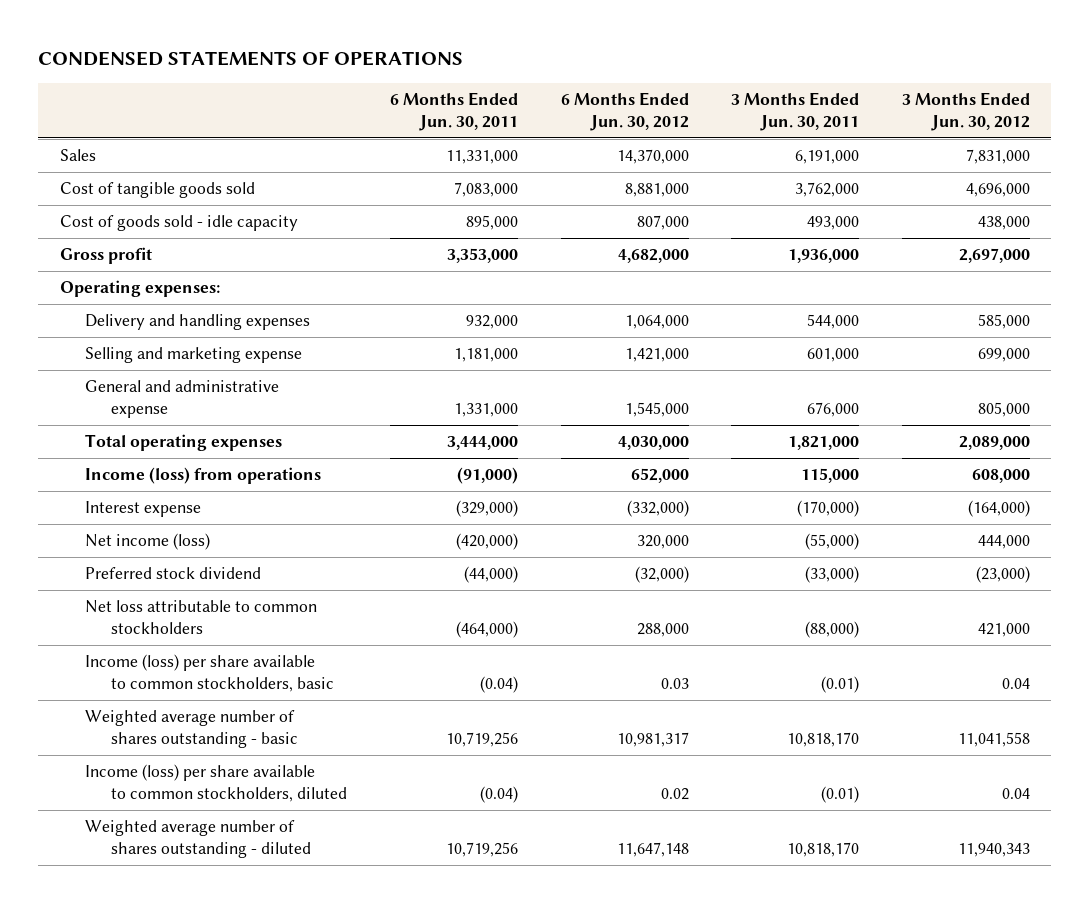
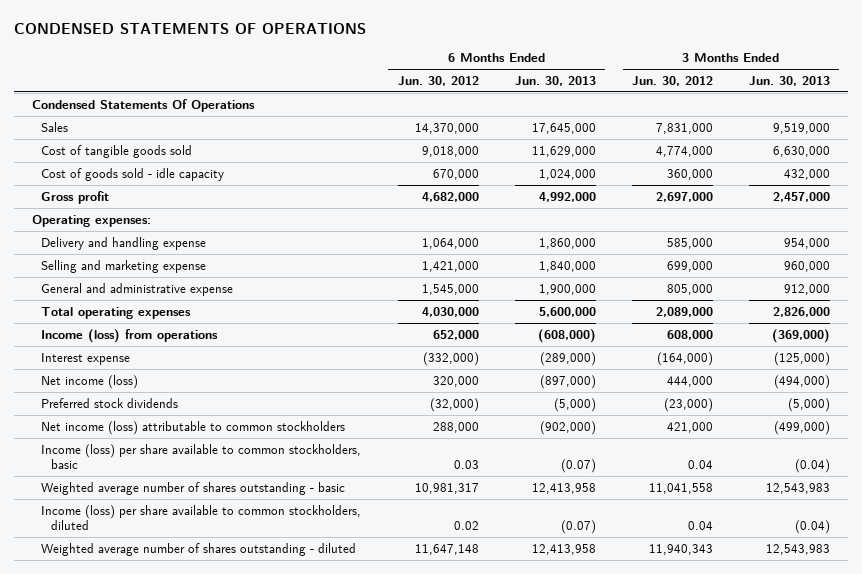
[390,92,519,131] 6 Months Ended Jun. 30, 2011 -> none
[731,92,860,131] 3 Months Ended Jun. 30, 2011 -> none
none -> [514,75,596,86] Jun. 30, 2013
none -> [748,75,830,86] Jun. 30, 2013
none -> [31,98,255,112] Condensed Statements Of Operations
[624,183,689,198] 8,881,000 -> [421,145,479,157] 9,018,000
[966,183,1031,198] 4,696,000 -> [655,145,713,157] 4,774,000
[636,215,689,231] 807,000 -> [432,168,479,180] 670,000
[978,216,1031,231] 438,000 -> [666,168,713,180] 360,000
[85,314,311,331] Delivery and handling expenses -> [41,236,207,250] Delivery and handling expense
[85,567,262,580] Preferred stock dividend -> [41,397,179,408] Preferred stock dividends
[85,600,318,635] Net loss attributable to common stockholders -> [41,420,346,435] Net income (loss) attributable to common stockholders

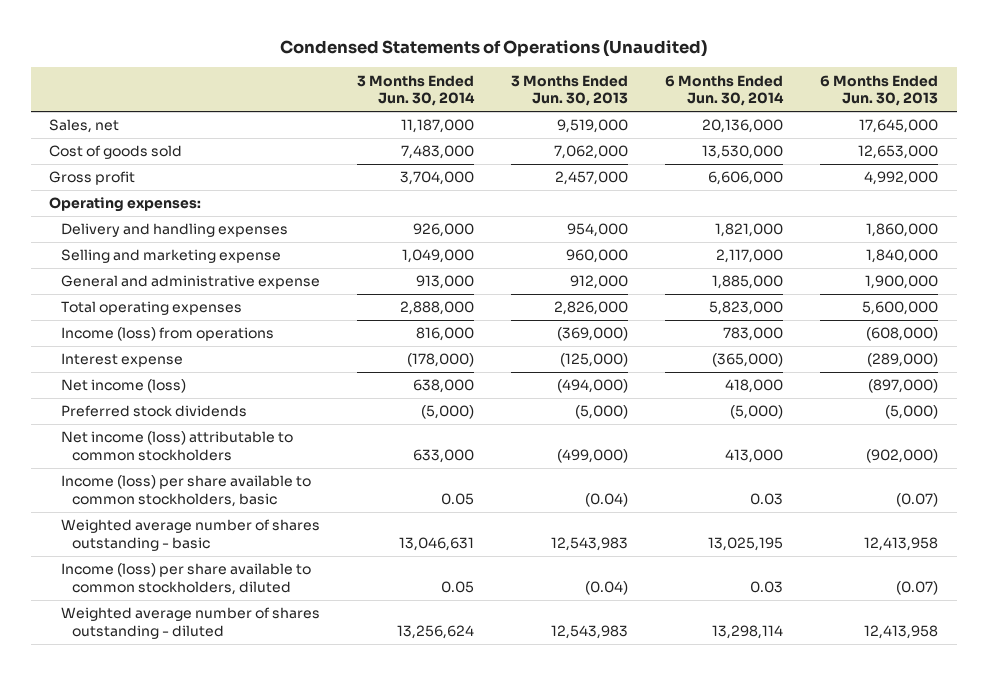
[13,22,366,34] CONDENSED STATEMENTS OF OPERATIONS -> [279,39,707,57] Condensed Statements of Operations (Unaudited)
[397,75,479,86] Jun. 30, 2012 -> none
[631,75,713,86] Jun. 30, 2012 -> none
none -> [356,74,475,107] 3 Months Ended Jun. 30, 2014
none -> [665,74,785,107] 6 Months Ended Jun. 30, 2014
[31,98,255,112] Condensed Statements Of Operations -> none
[41,144,193,158] Cost of tangible goods sold -> none
[41,121,69,132] Sales -> [49,119,120,134] Sales, net
[41,167,225,181] Cost of goods sold - idle capacity -> [49,145,183,160] Cost of goods sold
[538,168,596,180] 1,024,000 -> [858,145,939,160] 12,653,000
[783,168,830,180] 432,000 -> [553,145,628,160] 7,062,000
[41,236,207,250] Delivery and handling expense -> [60,223,288,238] Delivery and handling expenses

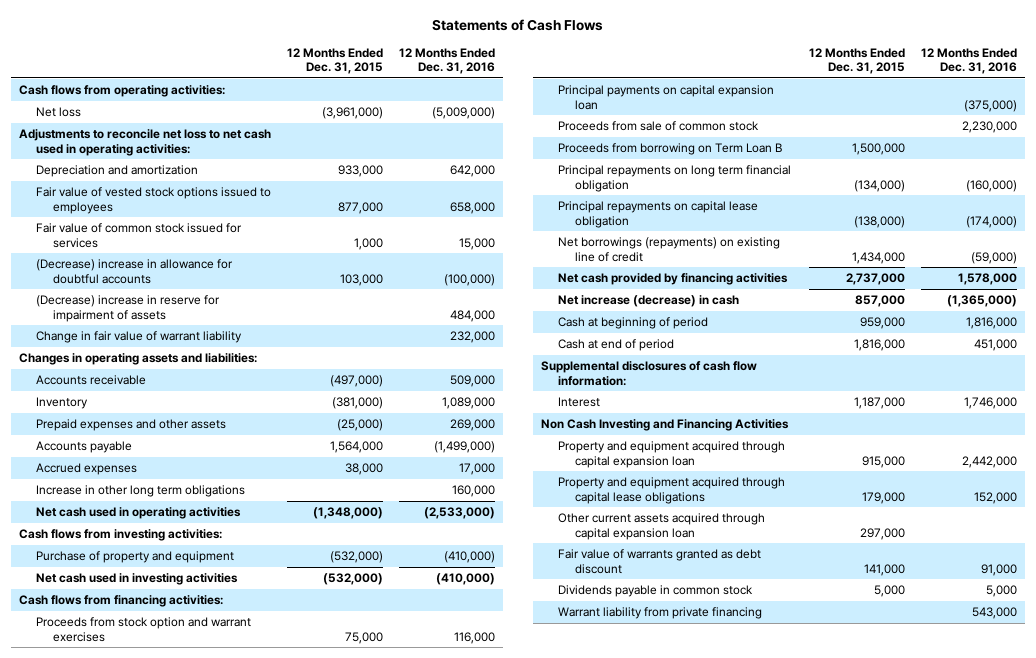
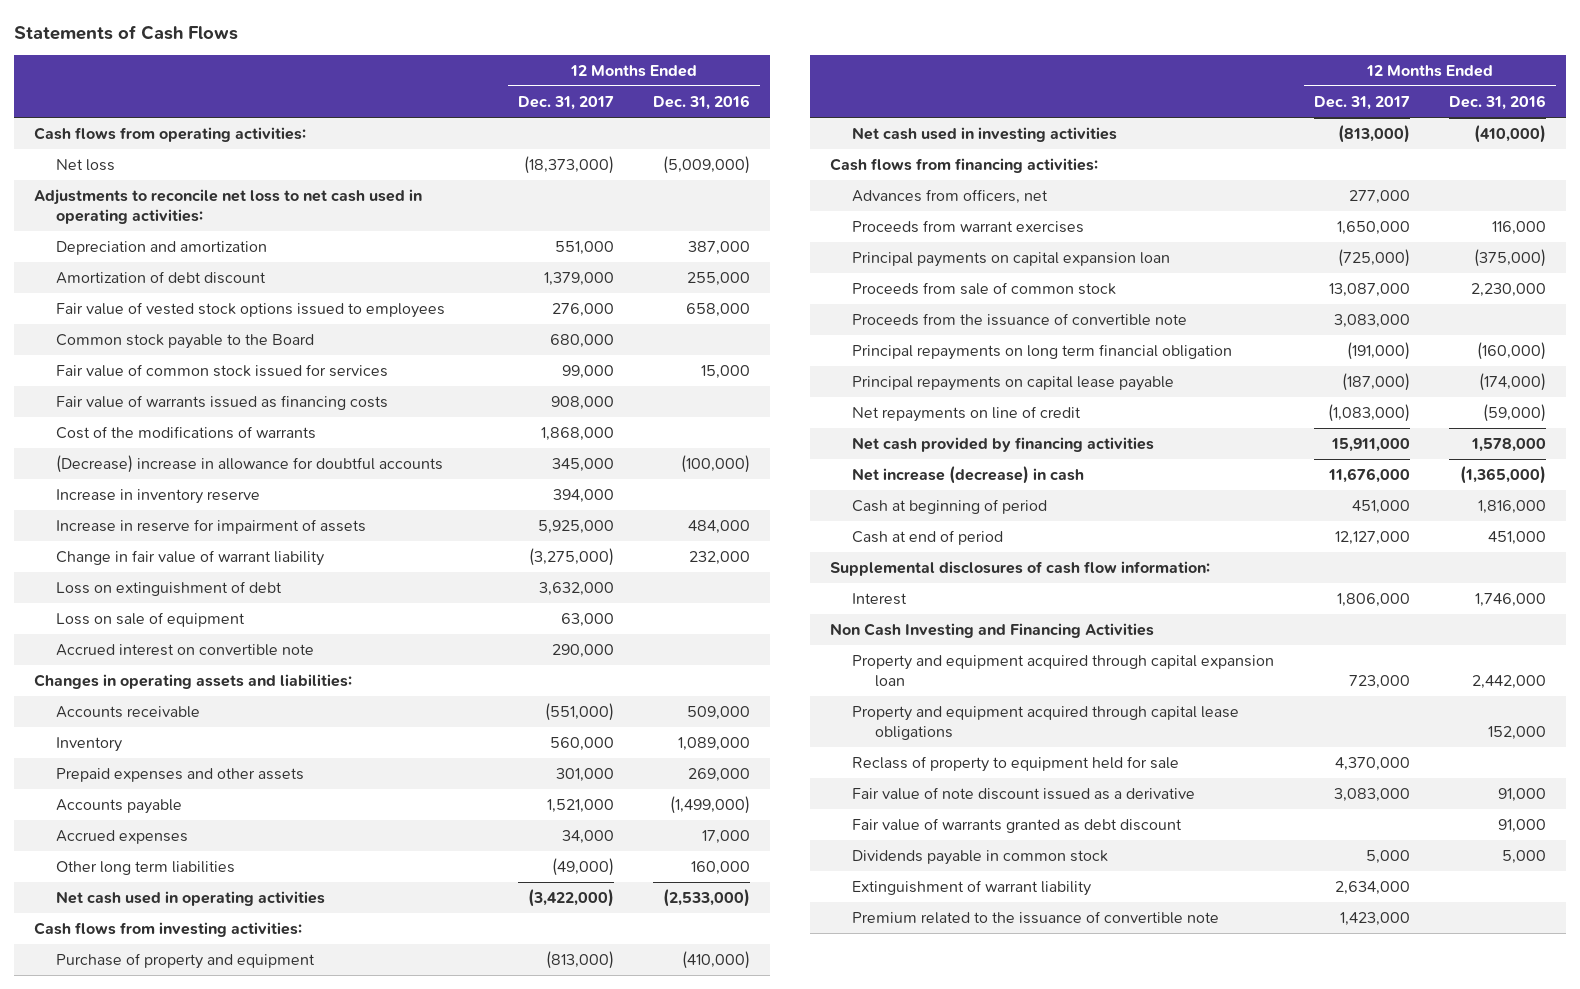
[287,47,384,75] 12 Months Ended Dec. 31, 2015 -> none
none -> [517,95,614,110] Dec. 31, 2017
[449,165,495,178] 642,000 -> [688,241,751,256] 387,000
none -> [56,271,267,285] Amortization of debt discount
none -> [56,334,315,350] Common stock payable to the Board
none -> [56,395,389,411] Fair value of warrants issued as financing costs
none -> [56,426,317,440] Cost of the modifications of warrants
none -> [56,489,261,505] Increase in inventory reserve
[36,295,221,322] (Decrease) increase in reserve for impairment of assets -> [56,519,367,535] Increase in reserve for impairment of assets
none -> [56,581,283,597] Loss on extinguishment of debt
none -> [56,612,246,628] Loss on sale of equipment
none -> [56,644,315,657] Accrued interest on convertible note
[36,485,246,498] Increase in other long term obligations -> [56,861,236,876] Other long term liabilities
none -> [852,189,1049,205] Advances from officers, net
[36,617,252,642] Proceeds from stock option and warrant exercises -> [852,220,1085,234] Proceeds from warrant exercises
[557,143,782,156] Proceeds from borrowing on Term Loan B -> none
none -> [852,313,1188,327] Proceeds from the issuance of convertible note
[557,201,758,228] Principal repayments on capital lease obligation -> [852,376,1175,392] Principal repayments on capital lease payable
[557,237,780,262] Net borrowings (repayments) on existing line of credit -> [852,406,1082,423] Net repayments on line of credit
[557,513,765,540] Other current assets acquired through capital expansion loan -> none
none -> [852,756,1180,773] Reclass of property to equipment held for sale
none -> [852,787,1196,801] Fair value of note discount issued as a derivative
[557,607,762,620] Warrant liability from private financing -> none
none -> [852,880,1092,897] Extinguishment of warrant liability
none -> [852,911,1220,925] Premium related to the issuance of convertible note

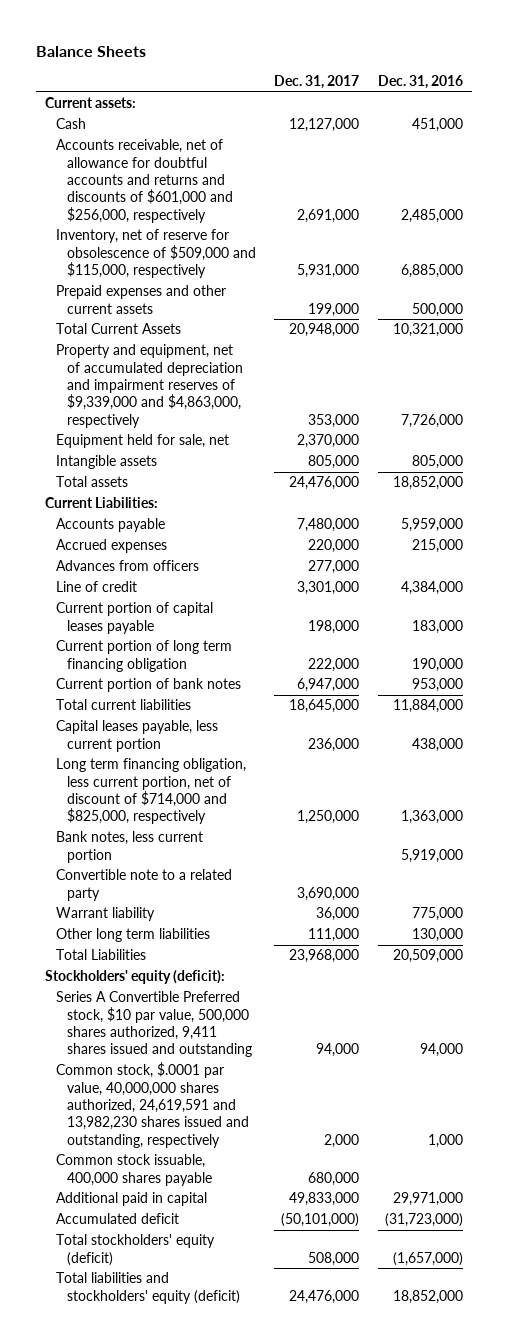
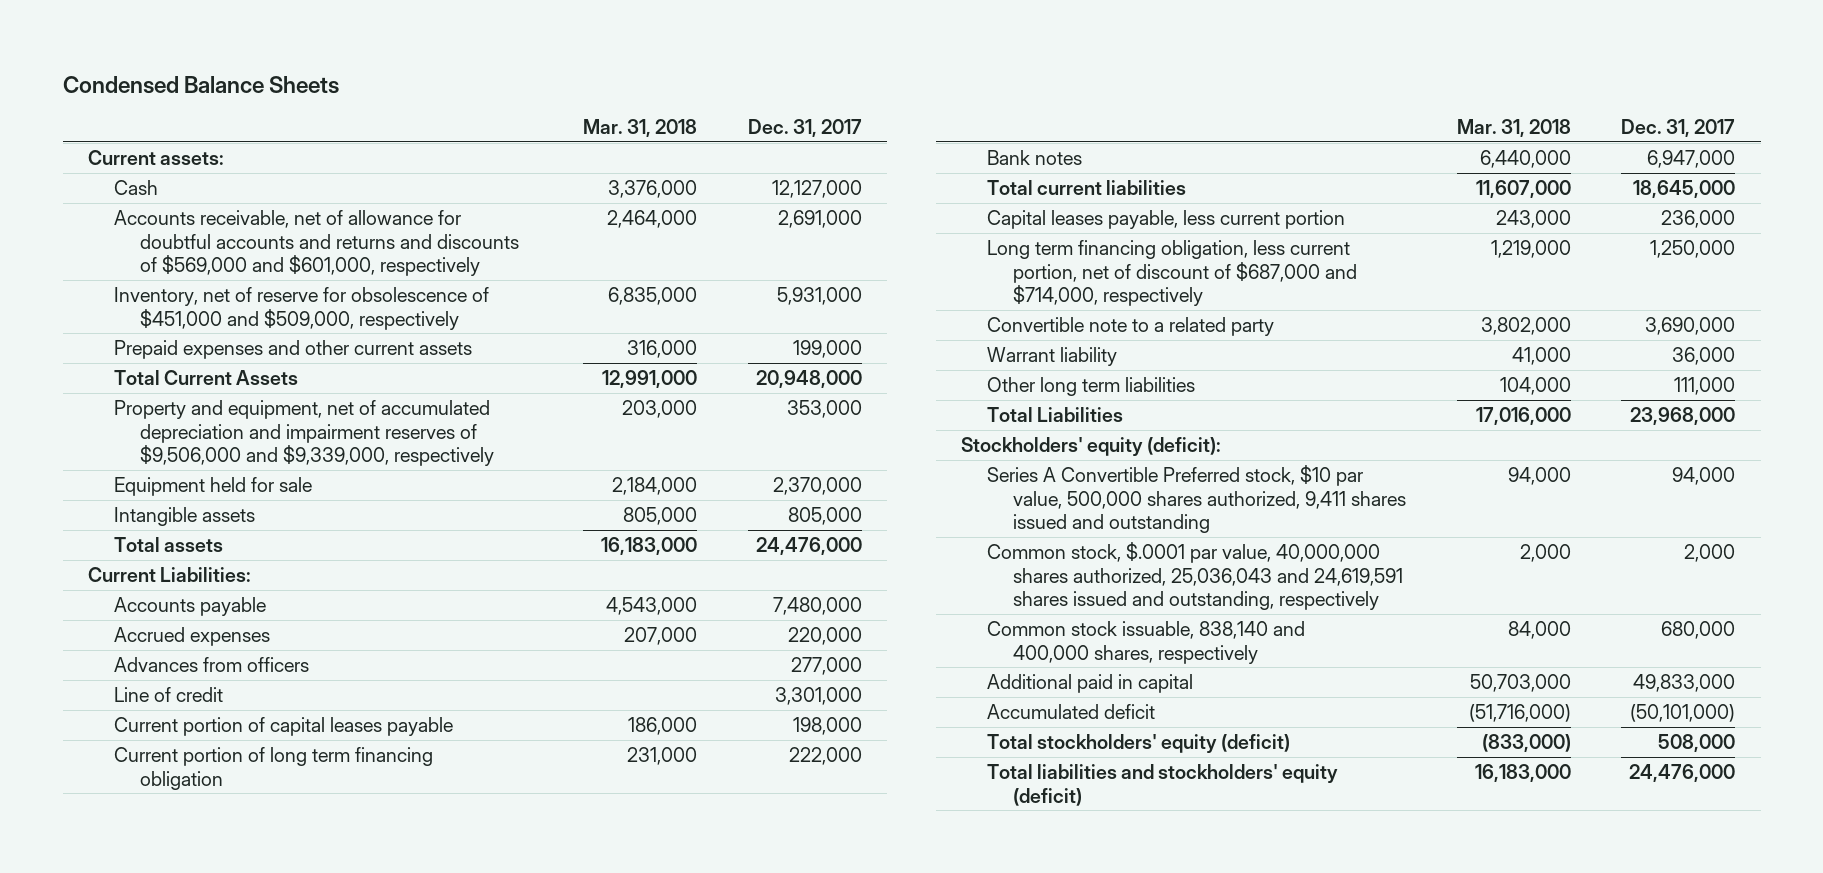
[35,45,146,57] Balance Sheets -> [62,75,339,94] Condensed Balance Sheets
[377,74,463,89] Dec. 31, 2016 -> none
none -> [583,119,698,138] Mar. 31, 2018
[55,139,233,223] Accounts receivable, net of allowance for doubtful accounts and returns and discounts of $601,000 and $256,000, respectively -> [113,209,519,277] Accounts receivable, net of allowance for doubtful accounts and returns and discounts of $569,000 and $601,000, respectively
[55,229,256,279] Inventory, net of reserve for obsolescence of $509,000 and $115,000, respectively -> [113,286,489,330] Inventory, net of reserve for obsolescence of $451,000 and $509,000, respectively
[55,344,243,428] Property and equipment, net of accumulated depreciation and impairment reserves of $9,339,000 and $4,863,000, respectively -> [113,399,494,467] Property and equipment, net of accumulated depreciation and impairment reserves of $9,506,000 and $9,339,000, respectively
[55,434,229,449] Equipment held for sale, net -> [113,476,312,496] Equipment held for sale
[55,678,241,693] Current portion of bank notes -> [987,149,1083,165] Bank notes
[55,831,203,863] Bank notes, less current portion -> none
[55,758,246,825] Long term financing obligation, less current portion, net of discount of $714,000 and $825,000, respectively -> [987,239,1358,307] Long term financing obligation, less current portion, net of discount of $687,000 and $714,000, respectively
[55,1062,249,1148] Common stock, $.0001 par value, 40,000,000 shares authorized, 24,619,591 and 13,982,230 shares issued and outstanding, respectively -> [987,541,1404,611] Common stock, $.0001 par value, 40,000,000 shares authorized, 25,036,043 and 24,619,591 shares issued and outstanding, respectively
[55,1154,212,1186] Common stock issuable, 400,000 shares payable -> [987,620,1306,664] Common stock issuable, 838,140 and 400,000 shares, respectively

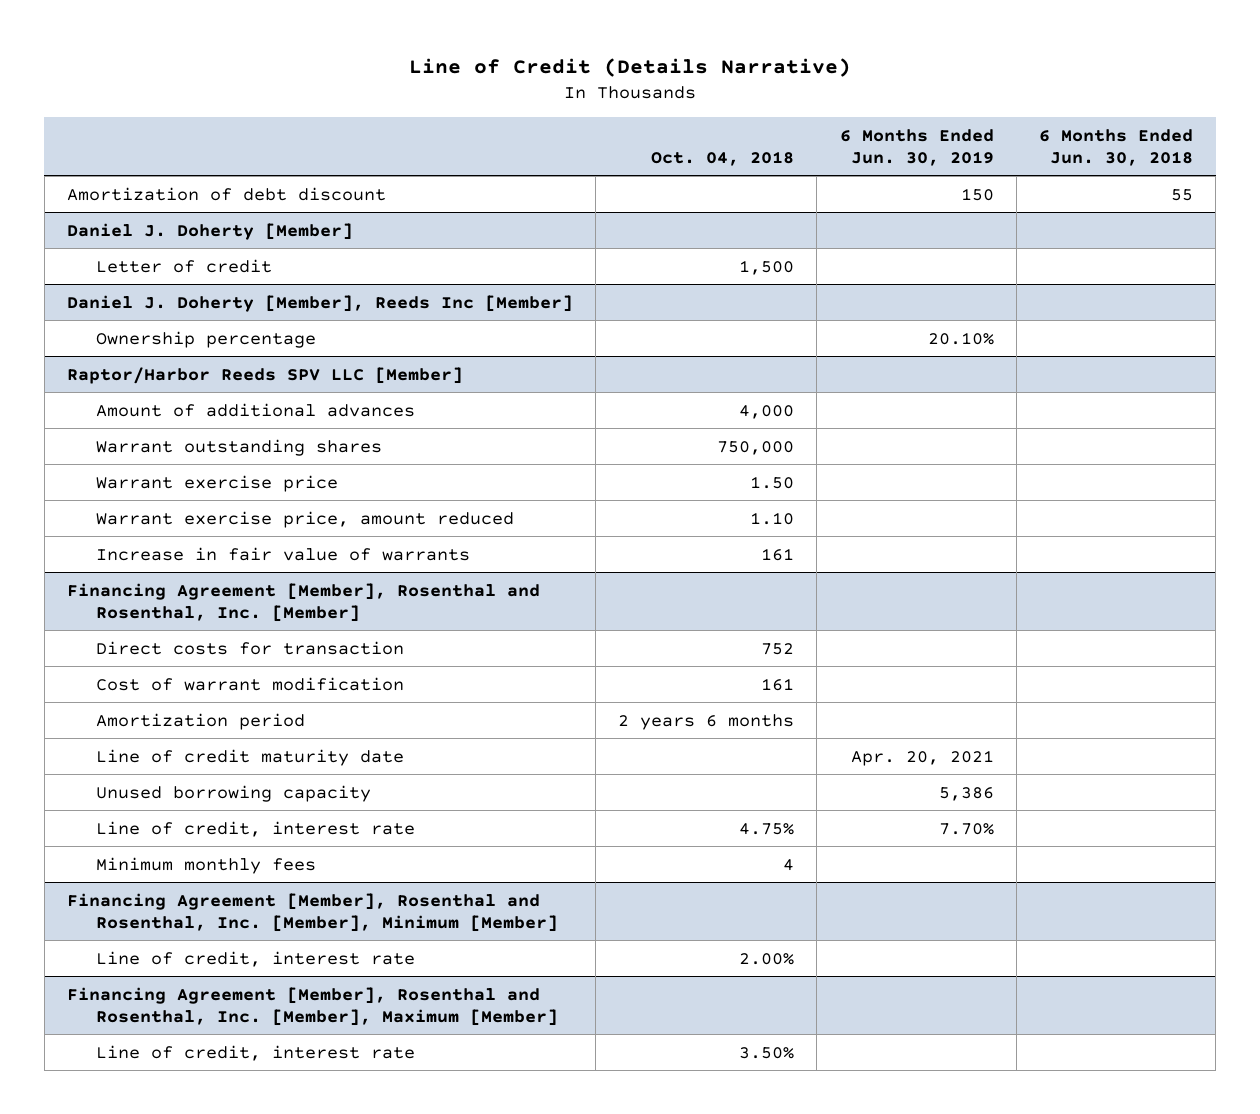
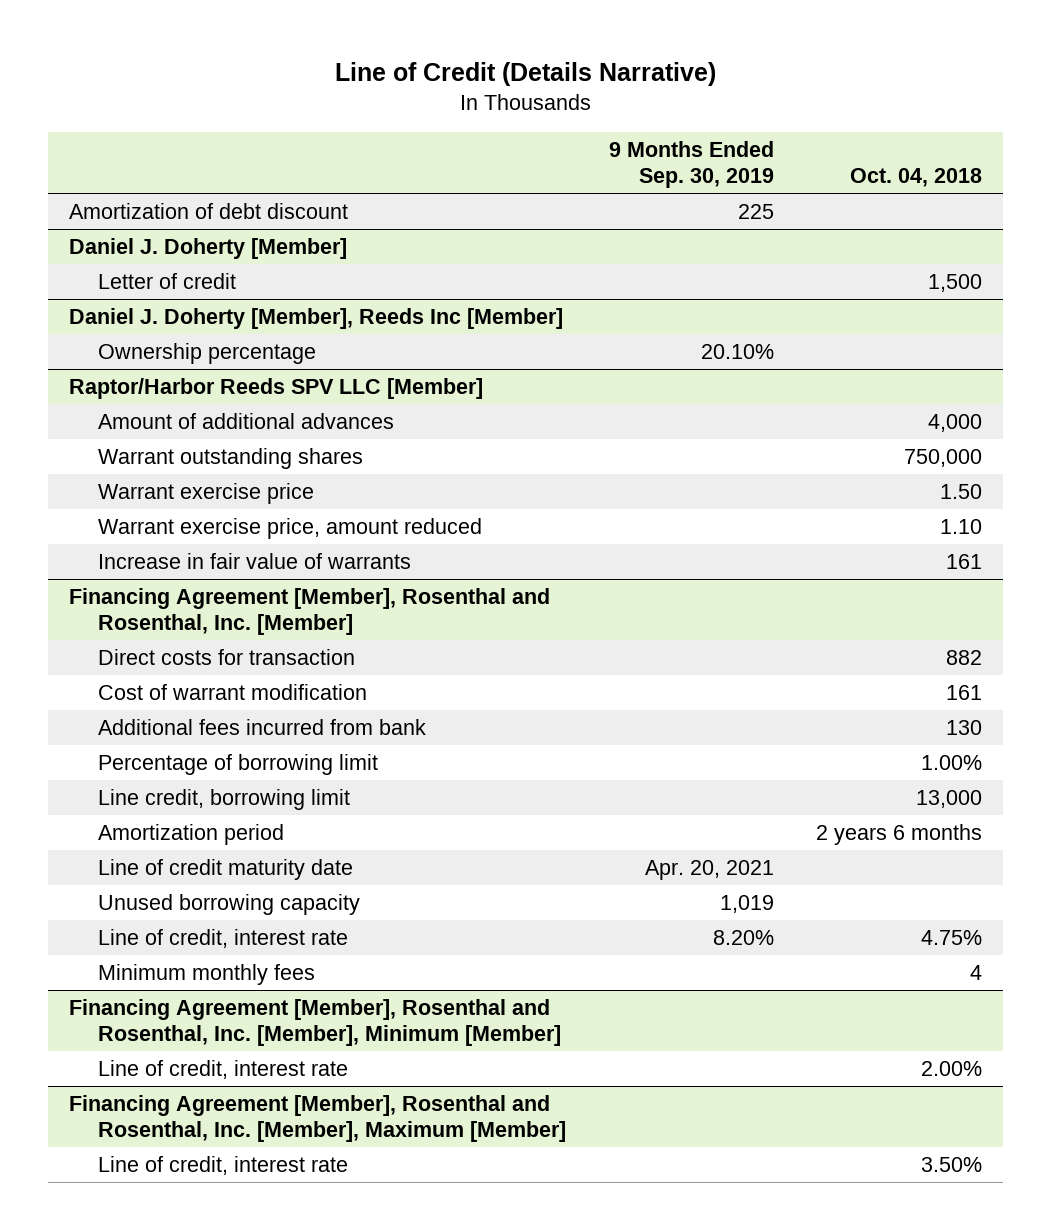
[839,128,994,166] 6 Months Ended Jun. 30, 2019 -> none
[1038,128,1193,166] 6 Months Ended Jun. 30, 2018 -> none
none -> [608,140,774,188] 9 Months Ended Sep. 30, 2019
[761,642,795,655] 752 -> [946,649,983,665] 882
none -> [98,718,427,735] Additional fees incurred from bank
none -> [98,753,379,775] Percentage of borrowing limit
none -> [98,788,351,810] Line credit, borrowing limit

